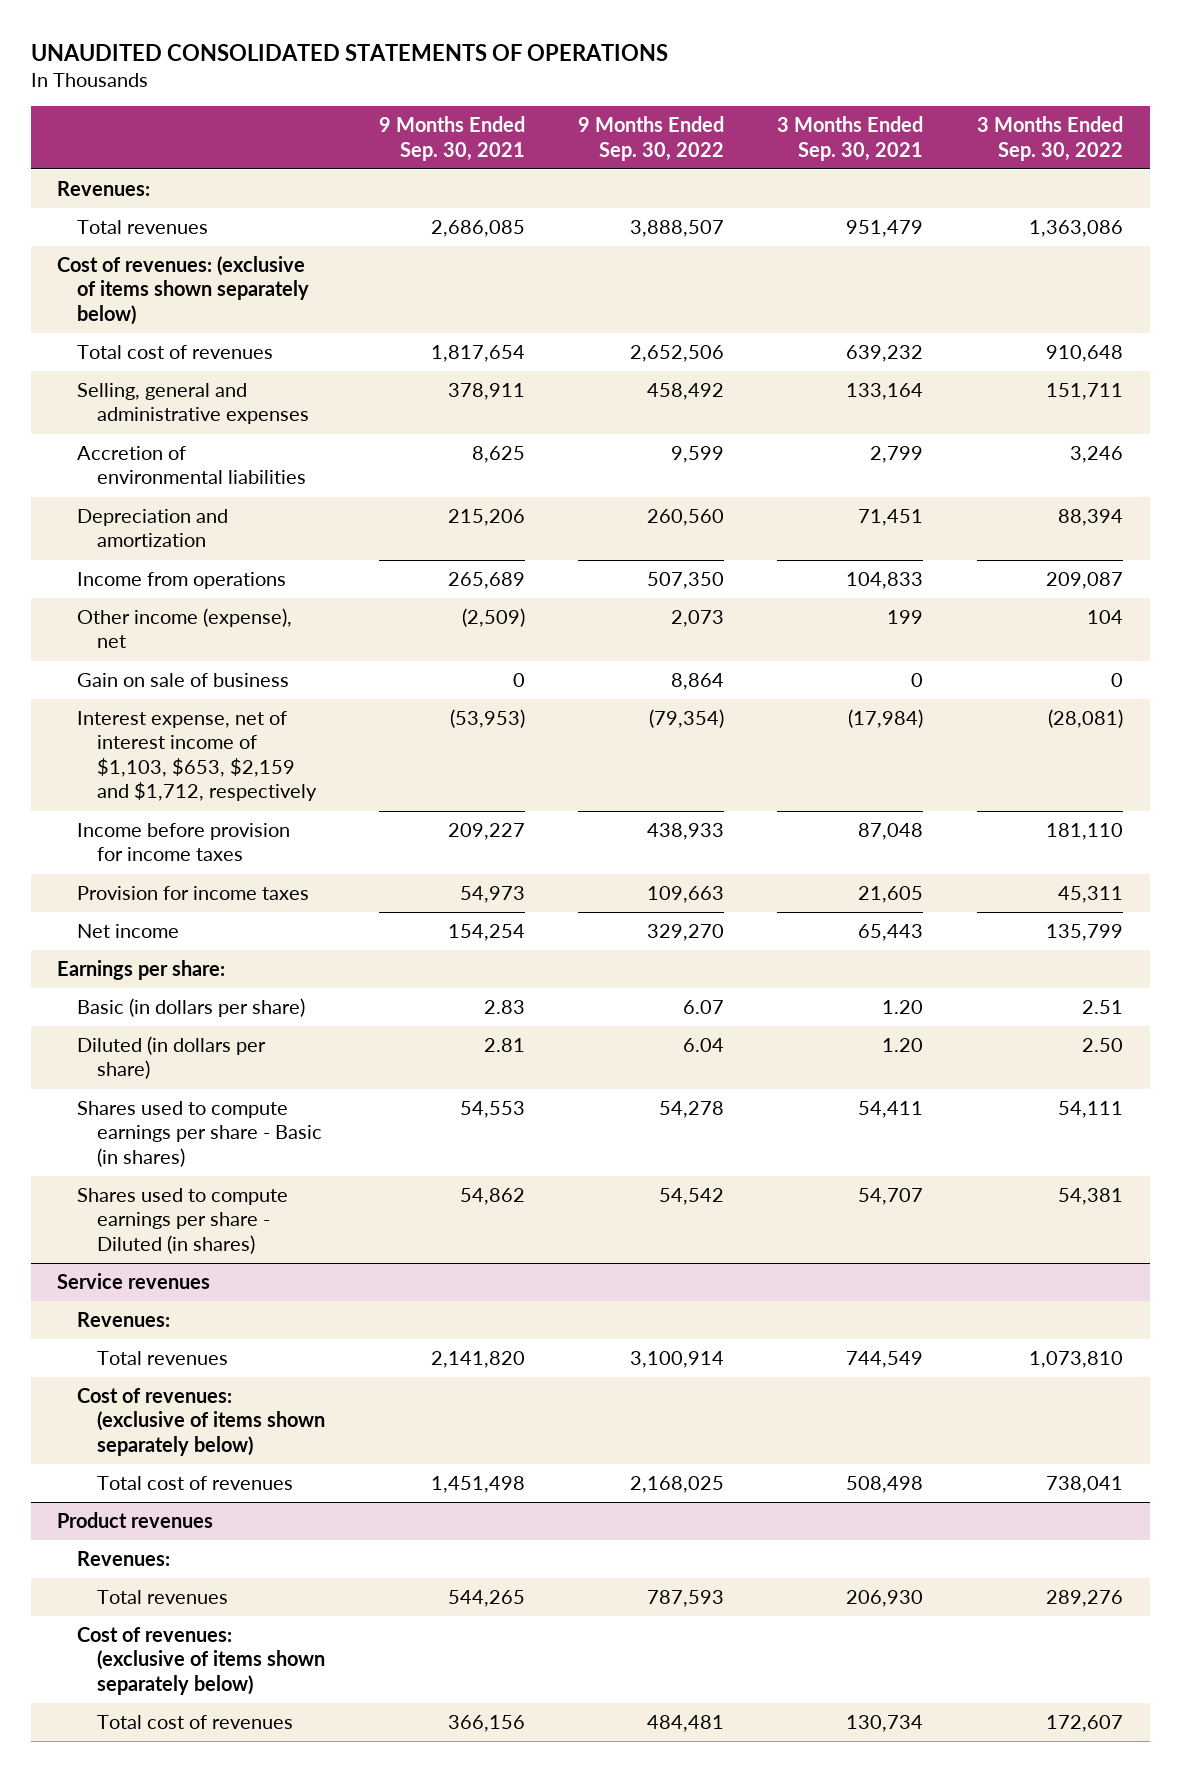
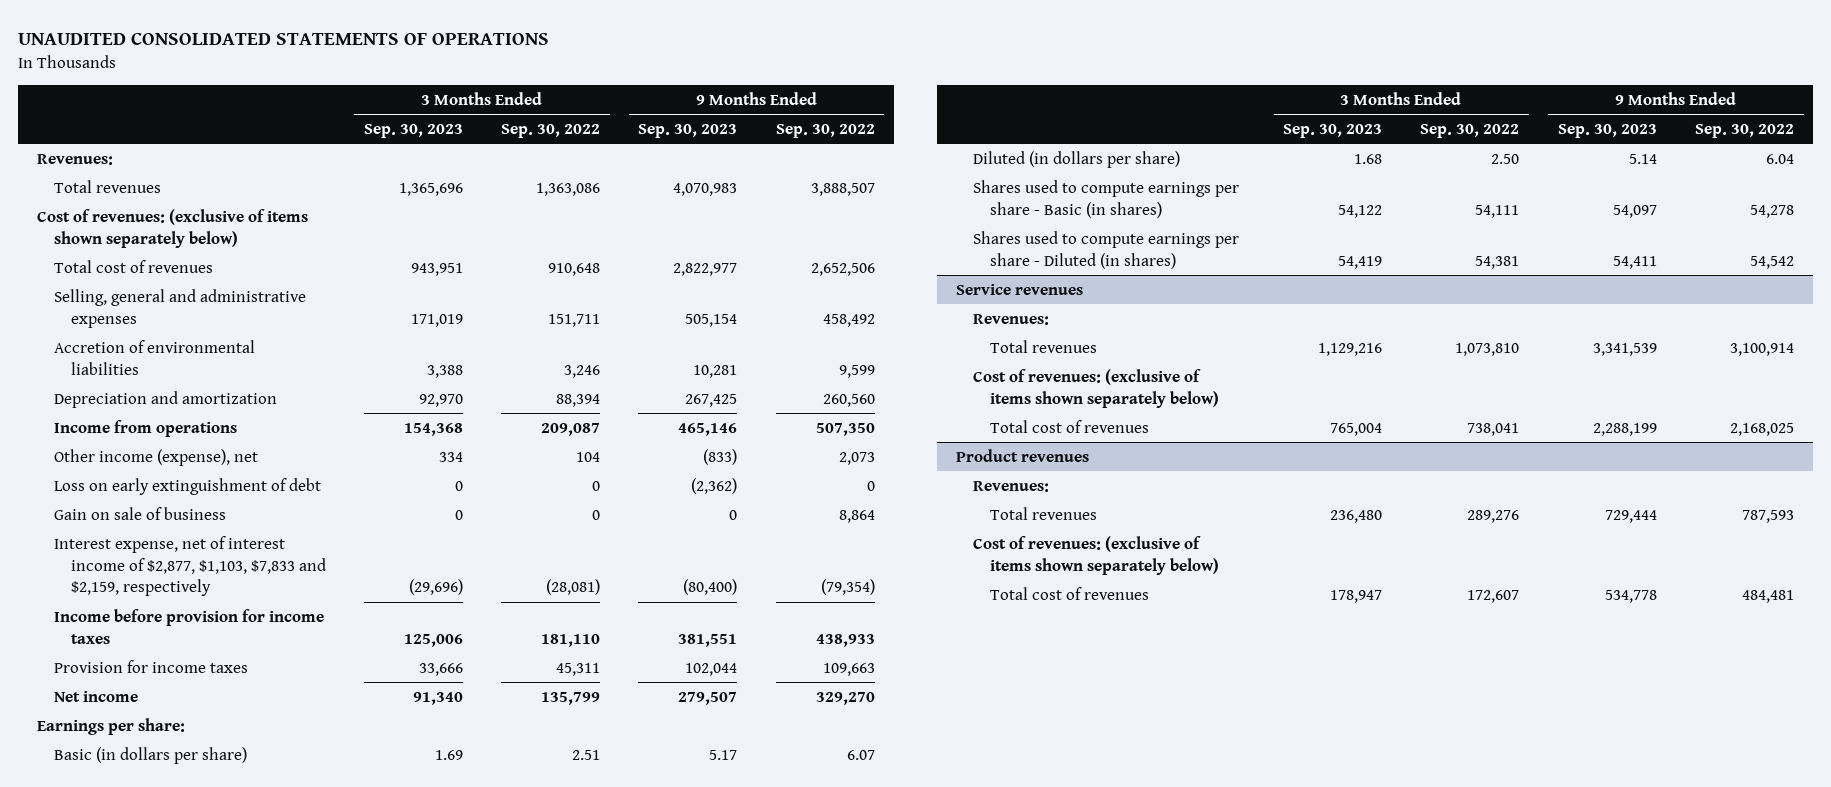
[378,116,525,161] 9 Months Ended Sep. 30, 2021 -> none
[777,116,924,161] 3 Months Ended Sep. 30, 2021 -> none
none -> [363,123,463,138] Sep. 30, 2023
none -> [638,123,738,138] Sep. 30, 2023
none -> [53,477,321,495] Loss on early extinguishment of debt
[77,710,318,802] Interest expense, net of interest income of $1,103, $653, $2,159 and $1,712, respectively -> [53,535,326,597] Interest expense, net of interest income of $2,877, $1,103, $7,833 and $2,159, respectively

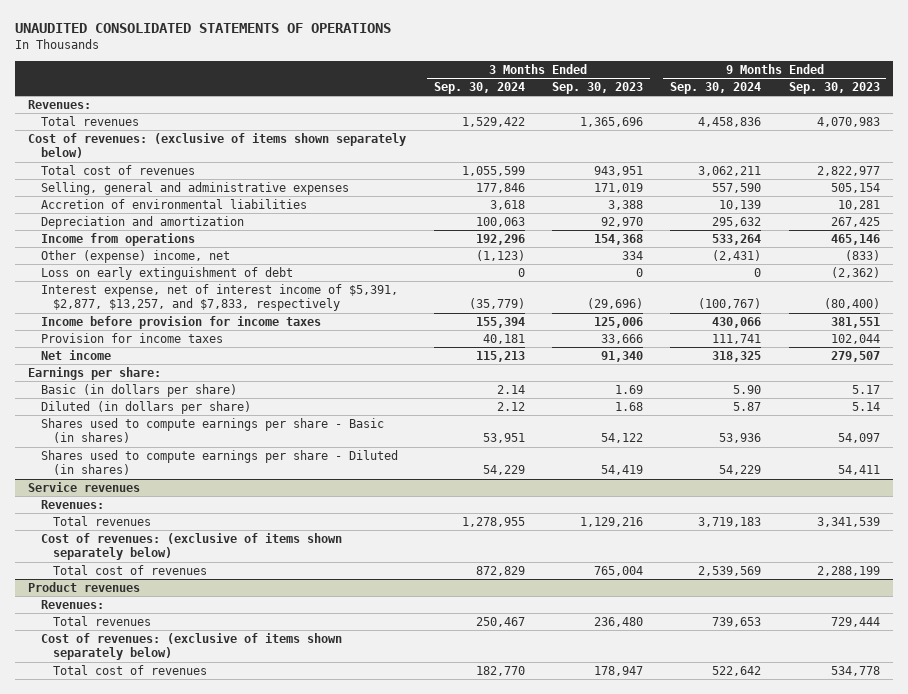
[501,123,601,138] Sep. 30, 2022 -> none
[775,123,875,138] Sep. 30, 2022 -> none
none -> [433,82,525,95] Sep. 30, 2024
none -> [670,82,762,95] Sep. 30, 2024
[53,448,258,466] Other income (expense), net -> [40,250,230,264] Other (expense) income, net
[53,506,226,520] Gain on sale of business -> none
[53,535,326,597] Interest expense, net of interest income of $2,877, $1,103, $7,833 and $2,159, respectively -> [40,284,398,312] Interest expense, net of interest income of $5,391, $2,877, $13,257, and $7,833, respectively

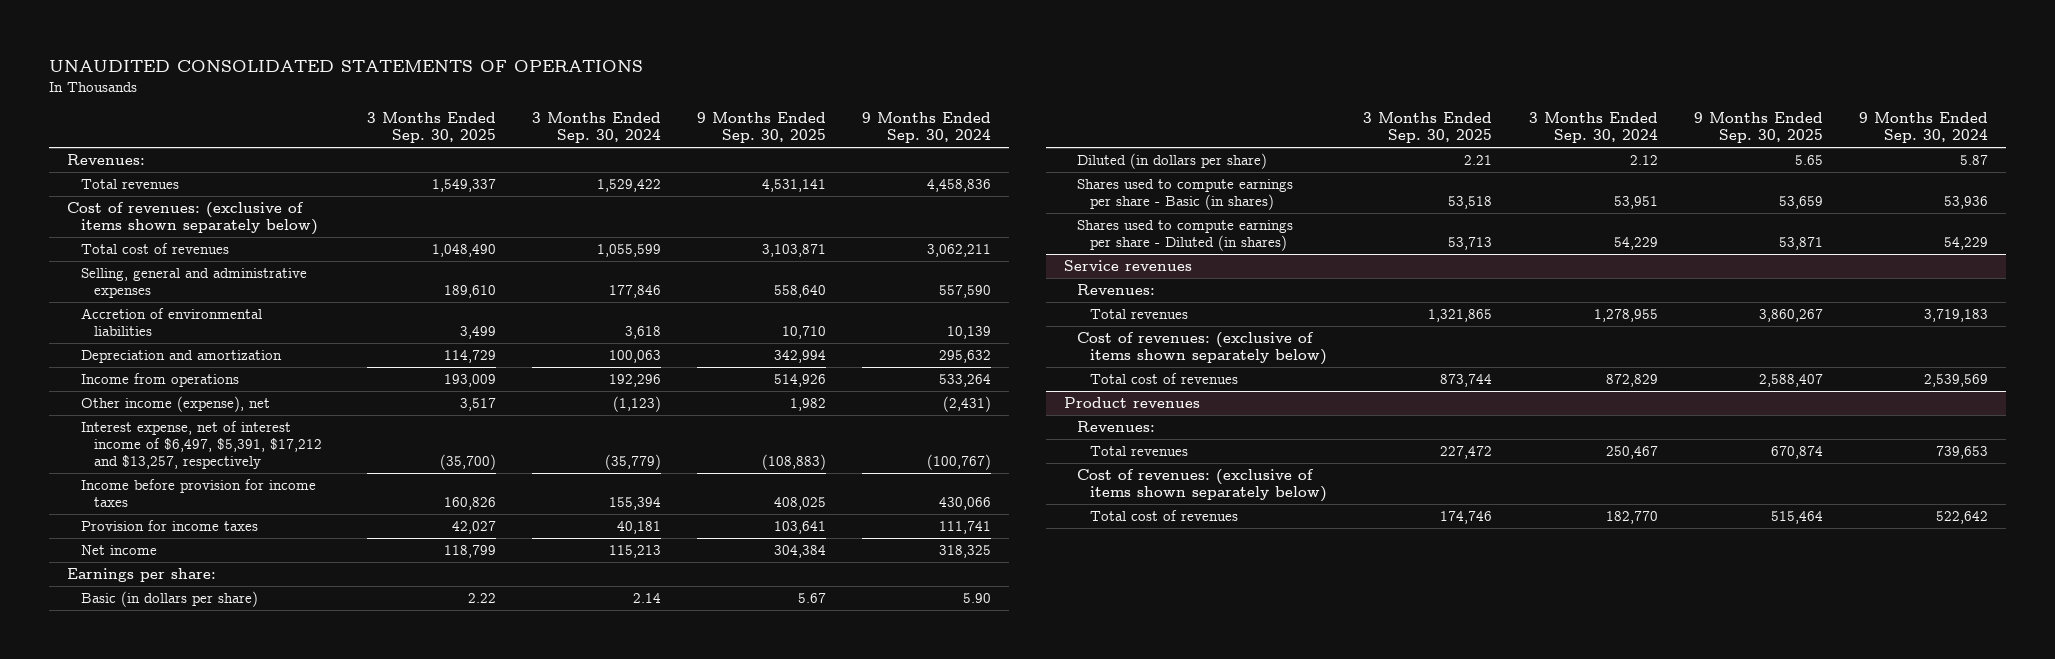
[551,82,643,95] Sep. 30, 2023 -> none
[788,82,880,95] Sep. 30, 2023 -> none
none -> [367,112,497,144] 3 Months Ended Sep. 30, 2025
none -> [697,112,827,144] 9 Months Ended Sep. 30, 2025
[40,267,293,281] Loss on early extinguishment of debt -> none
[40,250,230,264] Other (expense) income, net -> [80,395,270,412] Other income (expense), net
[40,284,398,312] Interest expense, net of interest income of $5,391, $2,877, $13,257, and $7,833, respectively -> [80,420,323,469] Interest expense, net of interest income of $6,497, $5,391, $17,212 and $13,257, respectively

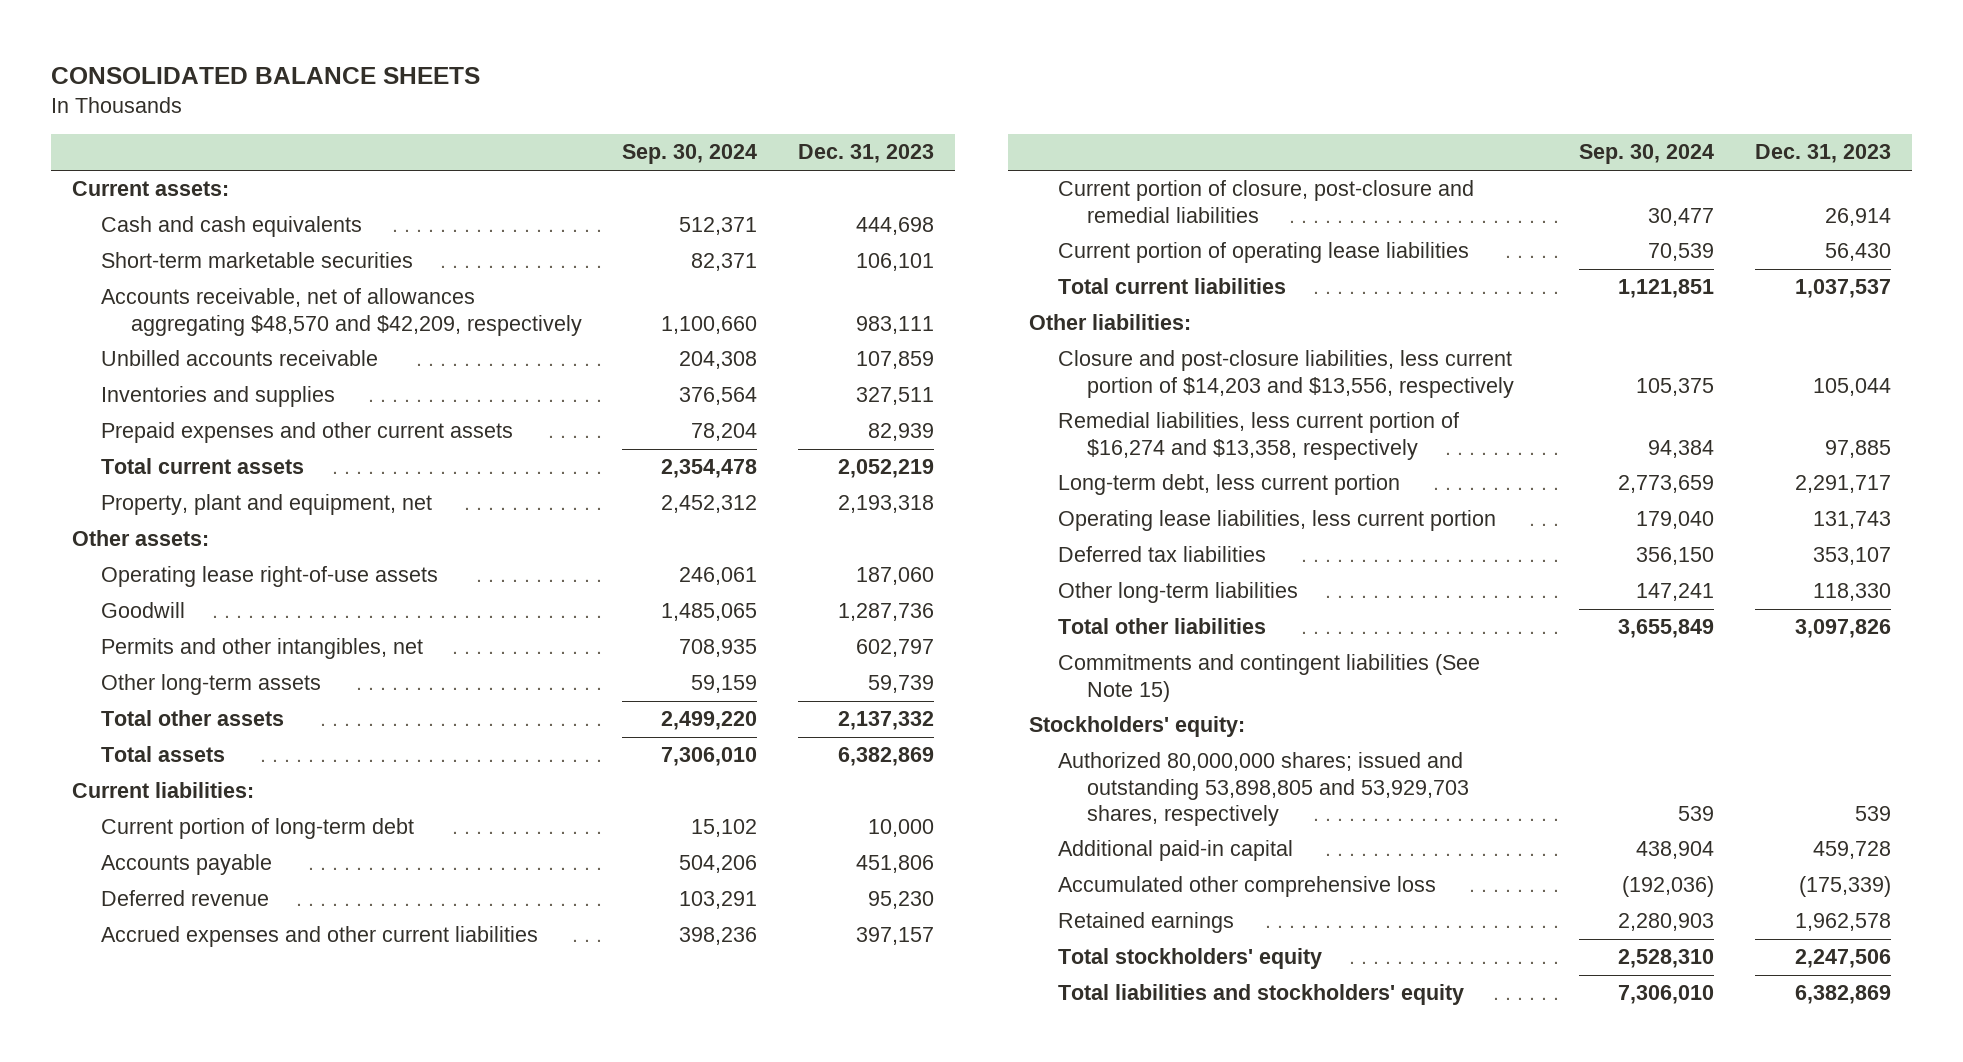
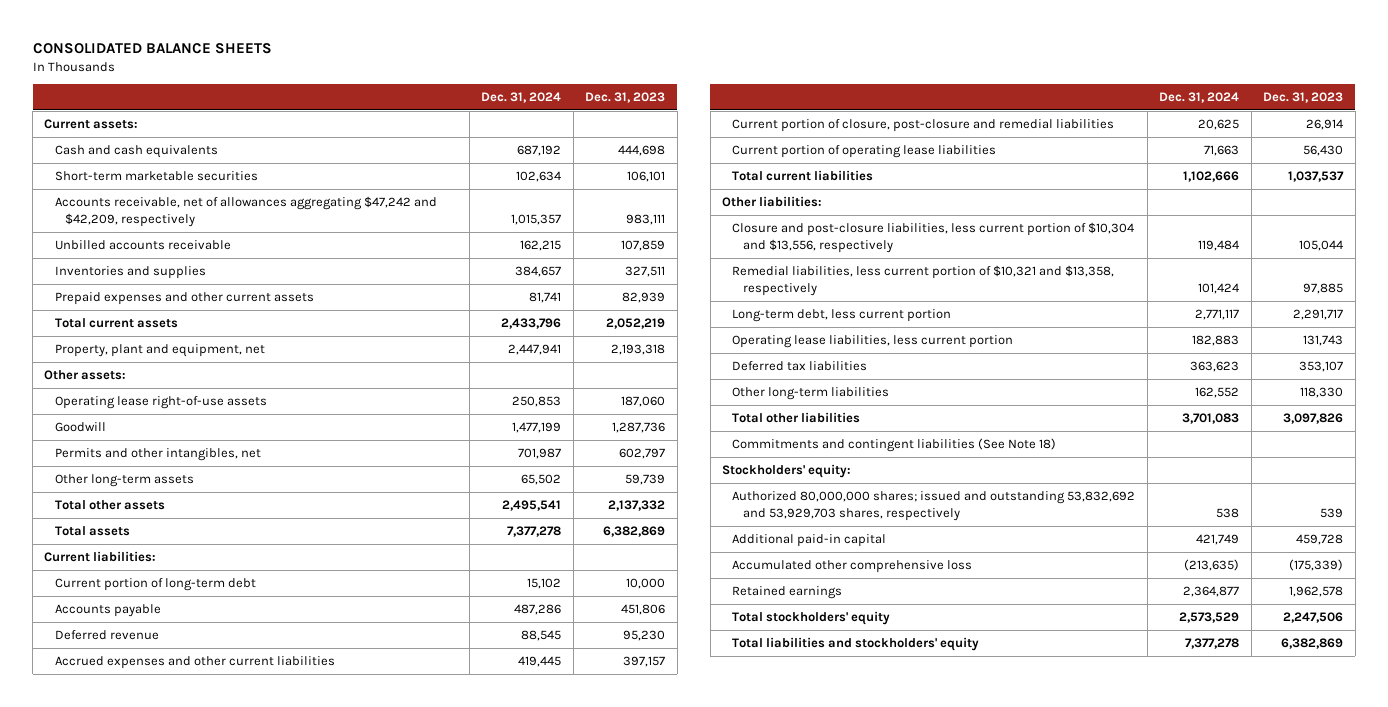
[622,144,758,165] Sep. 30, 2024 -> none
none -> [481,92,562,104] Dec. 31, 2024
[101,288,582,336] Accounts receivable, net of allowances aggregating $48,570 and $42,209, respectively -> [54,196,437,227] Accounts receivable, net of allowances aggregating $47,242 and $42,209, respectively
[1057,350,1515,398] Closure and post-closure liabilities, less current portion of $14,203 and $13,556, respectively -> [732,222,1135,253] Closure and post-closure liabilities, less current portion of $10,304 and $13,556, respectively
[1057,412,1459,460] Remedial liabilities, less current portion of $16,274 and $13,358, respectively -> [732,265,1115,296] Remedial liabilities, less current portion of $10,321 and $13,358, respectively
[1057,654,1480,702] Commitments and contingent liabilities (See Note 15) -> [732,438,1057,453] Commitments and contingent liabilities (See Note 18)
[1057,752,1470,826] Authorized 80,000,000 shares; issued and outstanding 53,898,805 and 53,929,703 shares, respectively -> [732,491,1136,521] Authorized 80,000,000 shares; issued and outstanding 53,832,692 and 53,929,703 shares, respectively

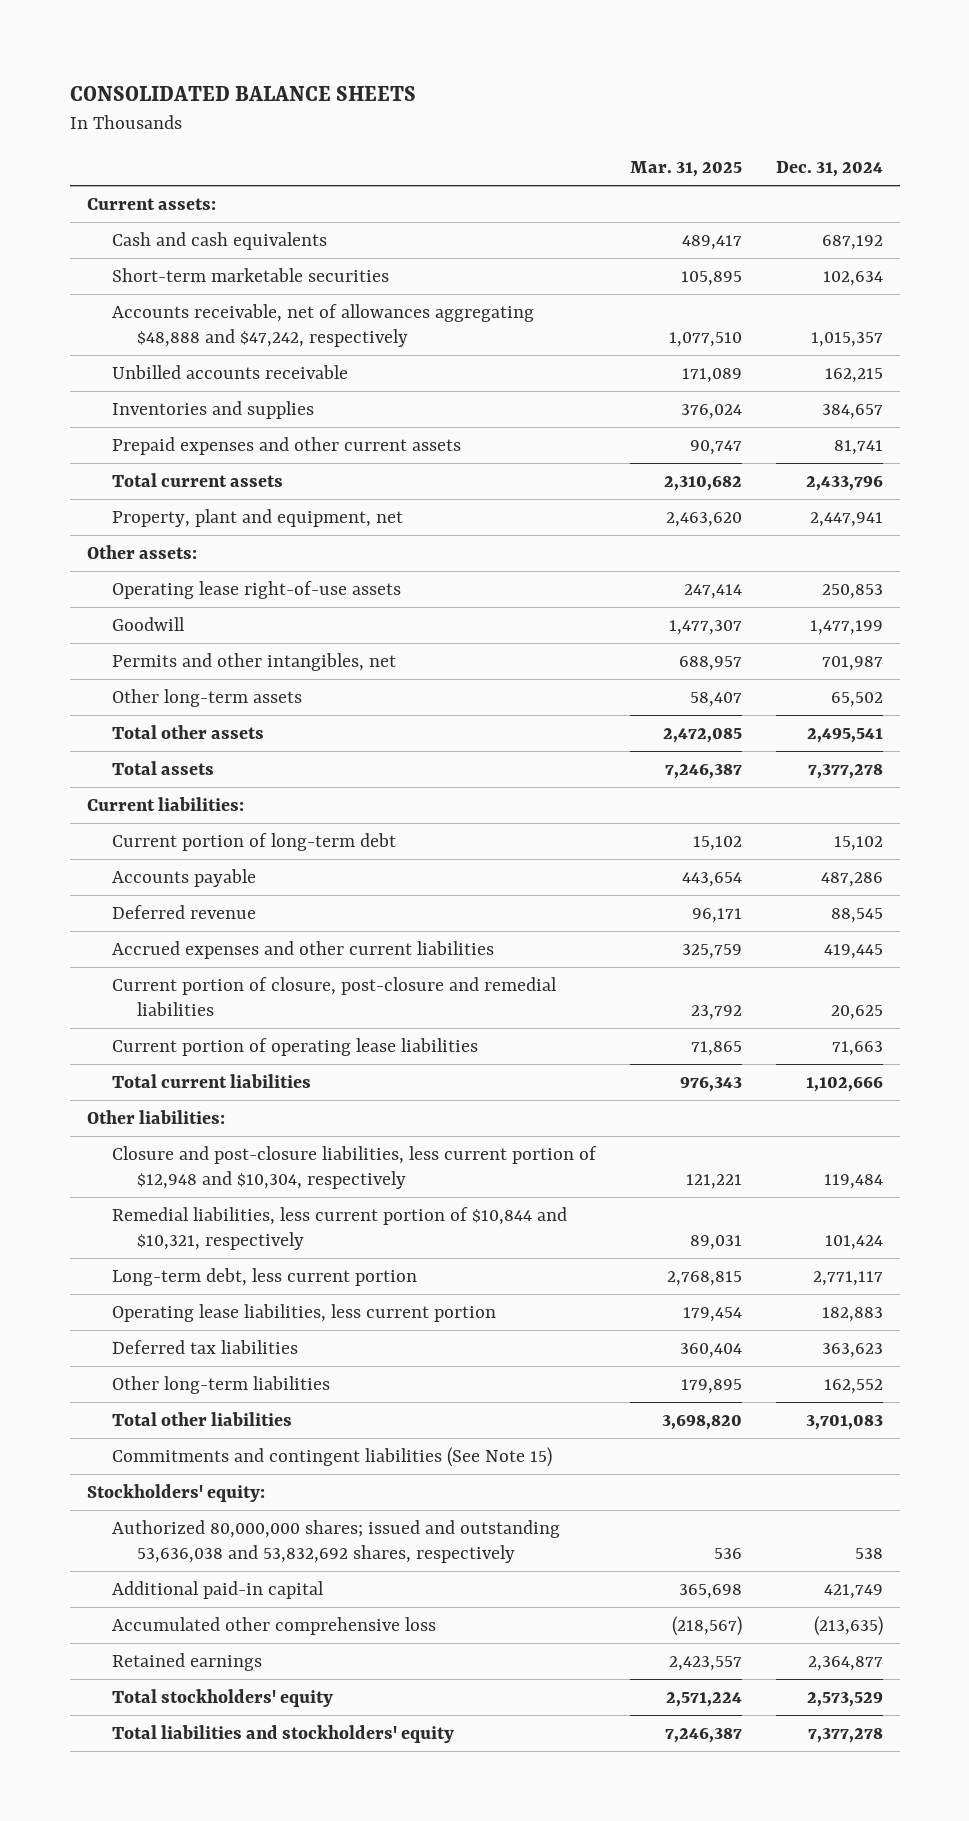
[585,92,666,104] Dec. 31, 2023 -> none
none -> [629,161,742,178] Mar. 31, 2025
[54,196,437,227] Accounts receivable, net of allowances aggregating $47,242 and $42,209, respectively -> [111,303,534,347] Accounts receivable, net of allowances aggregating $48,888 and $47,242, respectively
[732,222,1135,253] Closure and post-closure liabilities, less current portion of $10,304 and $13,556, respectively -> [111,1145,597,1189] Closure and post-closure liabilities, less current portion of $12,948 and $10,304, respectively
[732,265,1115,296] Remedial liabilities, less current portion of $10,321 and $13,358, respectively -> [111,1206,567,1250] Remedial liabilities, less current portion of $10,844 and $10,321, respectively
[732,438,1057,453] Commitments and contingent liabilities (See Note 18) -> [111,1446,552,1467] Commitments and contingent liabilities (See Note 15)
[732,491,1136,521] Authorized 80,000,000 shares; issued and outstanding 53,832,692 and 53,929,703 shares, respectively -> [111,1519,560,1563] Authorized 80,000,000 shares; issued and outstanding 53,636,038 and 53,832,692 shares, respectively

